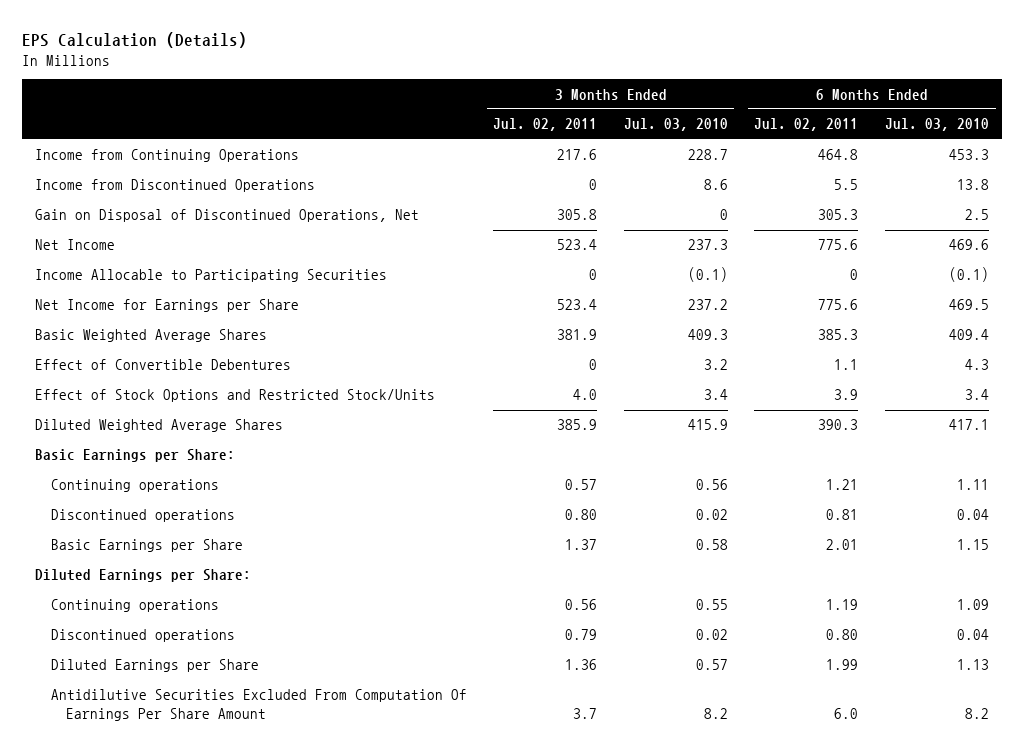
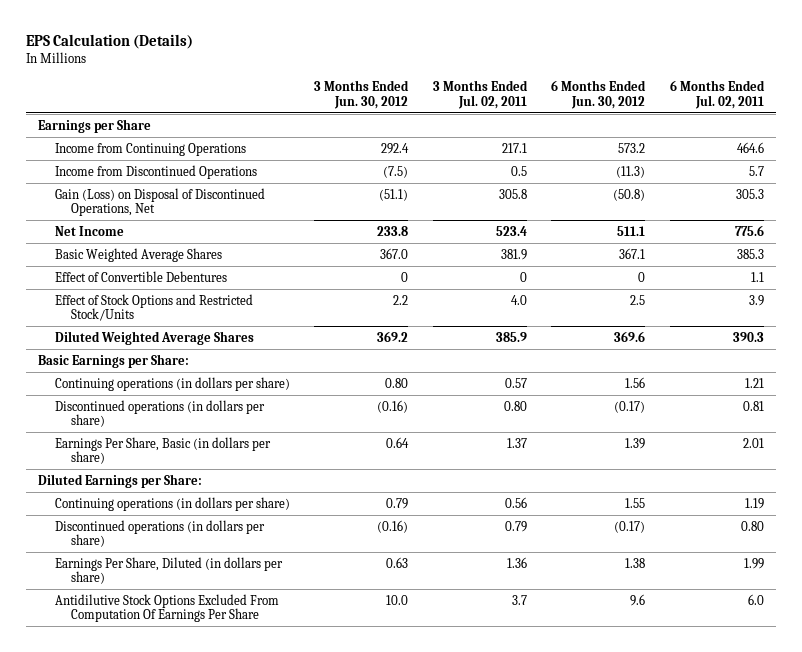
[623,118,728,132] Jul. 03, 2010 -> none
[884,118,989,132] Jul. 03, 2010 -> none
none -> [314,79,410,109] 3 Months Ended Jun. 30, 2012
none -> [551,79,647,109] 6 Months Ended Jun. 30, 2012
none -> [38,118,152,133] Earnings per Share
[557,149,598,161] 217.6 -> [501,142,527,153] 217.1
[818,149,859,161] 464.8 -> [736,141,764,153] 464.6
[589,179,598,191] 0 -> [510,165,527,176] 0.5
[834,179,859,191] 5.5 -> [748,165,764,176] 5.7
[35,209,420,223] Gain on Disposal of Discontinued Operations, Net -> [54,187,265,217] Gain (Loss) on Disposal of Discontinued Operations, Net
[35,269,388,283] Income Allocable to Participating Securities -> none
[35,299,300,313] Net Income for Earnings per Share -> none
[50,479,219,493] Continuing operations -> [54,376,290,391] Continuing operations (in dollars per share)
[50,509,235,523] Discontinued operations -> [54,399,265,428] Discontinued operations (in dollars per share)
[50,539,243,553] Basic Earnings per Share -> [54,436,271,465] Earnings Per Share, Basic (in dollars per share)
[50,599,219,613] Continuing operations -> [54,496,290,511] Continuing operations (in dollars per share)
[50,629,235,643] Discontinued operations -> [54,519,265,548] Discontinued operations (in dollars per share)
[50,659,259,673] Diluted Earnings per Share -> [54,556,283,585] Earnings Per Share, Diluted (in dollars per share)
[50,689,467,722] Antidilutive Securities Excluded From Computation Of Earnings Per Share Amount -> [54,593,279,623] Antidilutive Stock Options Excluded From Computation Of Earnings Per Share

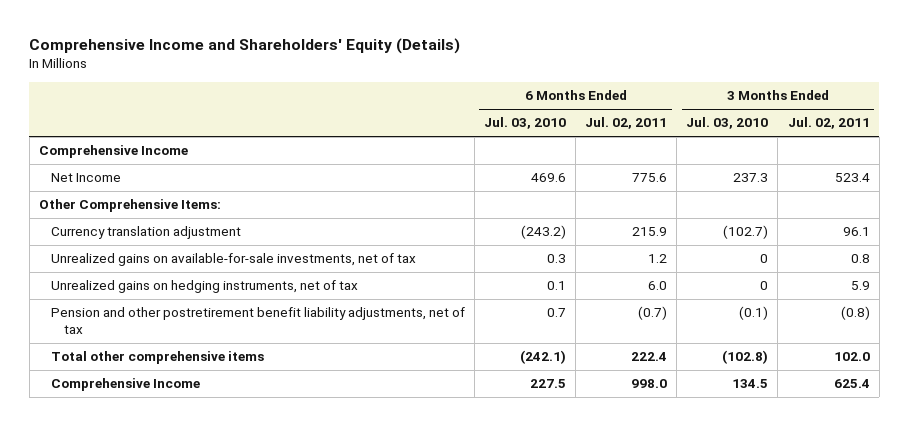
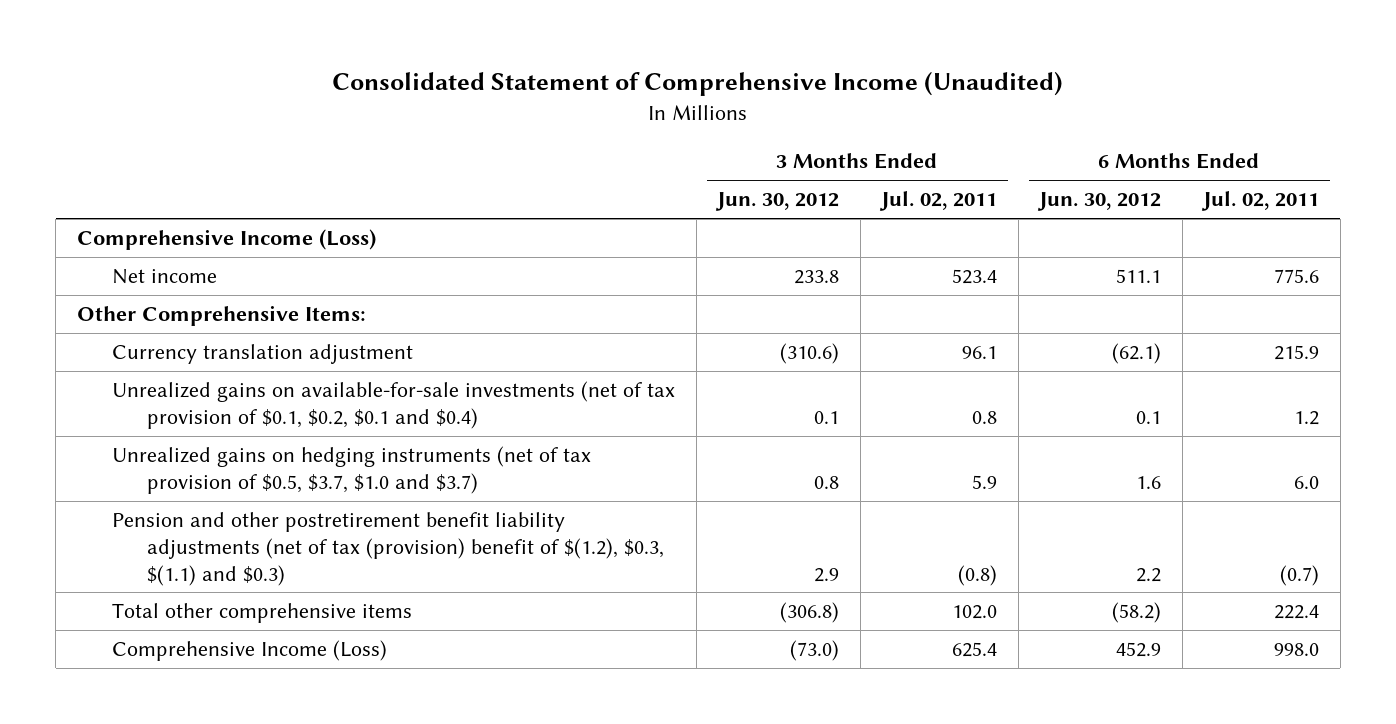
[29,38,461,55] Comprehensive Income and Shareholders' Equity (Details) -> [331,71,1063,97] Consolidated Statement of Comprehensive Income (Unaudited)
[484,117,567,130] Jul. 03, 2010 -> none
[686,117,769,130] Jul. 03, 2010 -> none
none -> [715,192,840,212] Jun. 30, 2012
none -> [1037,192,1162,212] Jun. 30, 2012
[38,145,188,159] Comprehensive Income -> [76,229,376,251] Comprehensive Income (Loss)
[51,173,122,183] Net Income -> [111,269,217,285] Net income
[51,253,417,267] Unrealized gains on available-for-sale investments, net of tax -> [111,381,675,429] Unrealized gains on available-for-sale investments (net of tax provision of $0.1, $0.2, $0.1 and $0.4)
[51,280,359,294] Unrealized gains on hedging instruments, net of tax -> [111,446,591,494] Unrealized gains on hedging instruments (net of tax provision of $0.5, $3.7, $1.0 and $3.7)
[51,307,466,334] Pension and other postretirement benefit liability adjustments, net of tax -> [111,512,665,586] Pension and other postretirement benefit liability adjustments (net of tax (provision) benefit of $(1.2), $0.3, $(1.1) and $0.3)
[51,378,201,392] Comprehensive Income -> [111,640,387,662] Comprehensive Income (Loss)

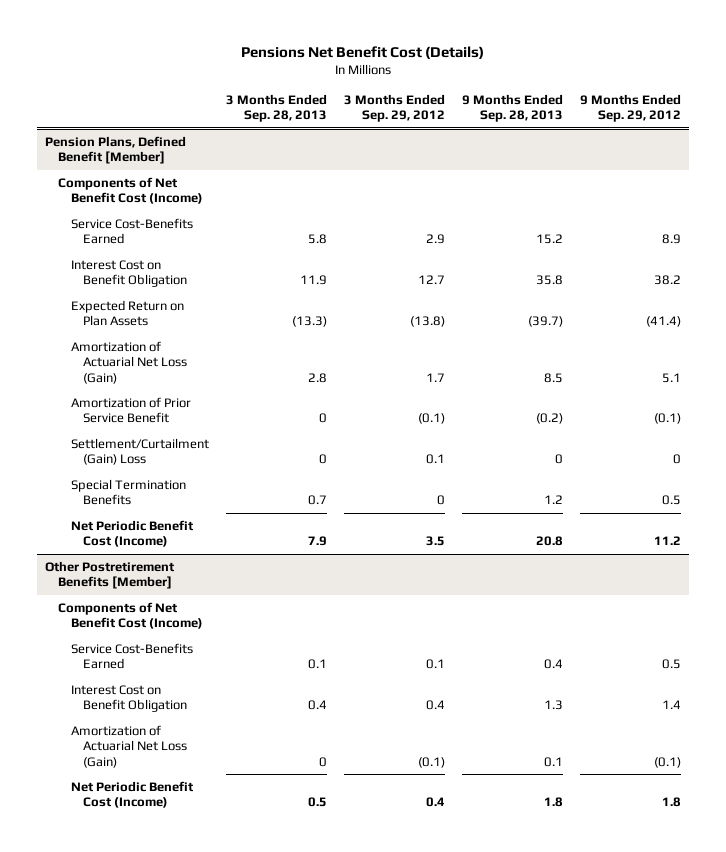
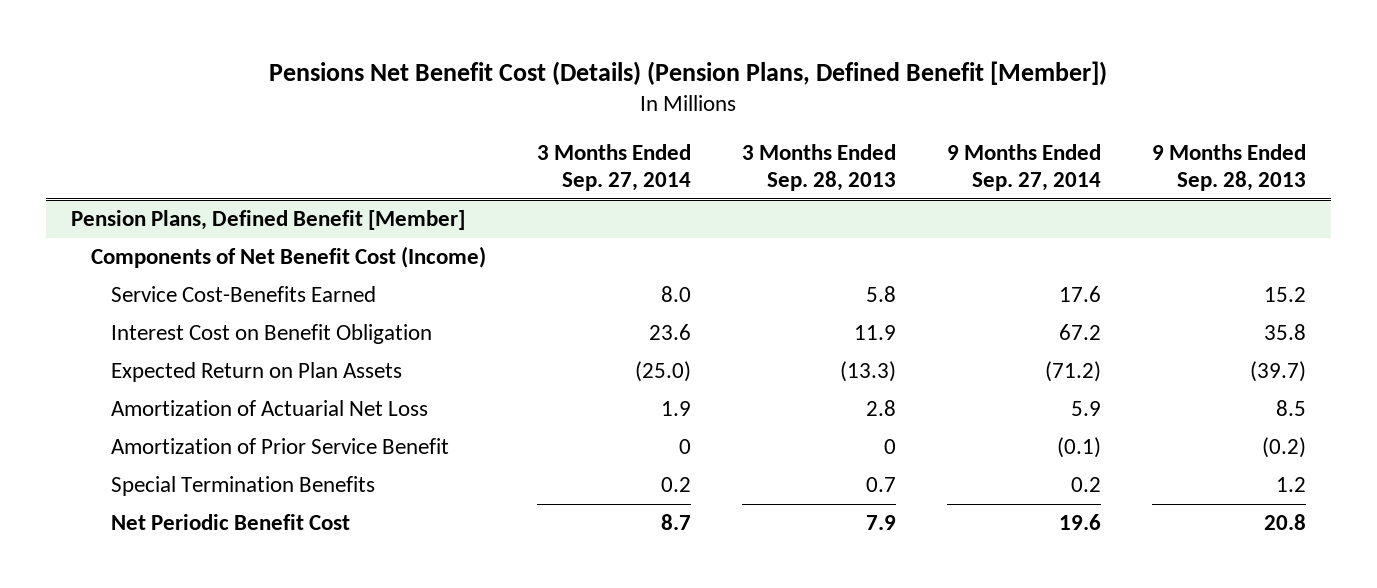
[240,45,484,59] Pensions Net Benefit Cost (Details) -> [269,60,1108,85] Pensions Net Benefit Cost (Details) (Pension Plans, Defined Benefit [Member])
[343,94,445,123] 3 Months Ended Sep. 29, 2012 -> none
[579,94,681,123] 9 Months Ended Sep. 29, 2012 -> none
none -> [536,144,691,192] 3 Months Ended Sep. 27, 2014
none -> [946,144,1101,192] 9 Months Ended Sep. 27, 2014
[70,340,188,384] Amortization of Actuarial Net Loss (Gain) -> [110,400,428,417] Amortization of Actuarial Net Loss
[70,437,209,466] Settlement/Curtailment (Gain) Loss -> none
[45,560,176,590] Other Postretirement Benefits [Member] -> none
[57,601,203,630] Components of Net Benefit Cost (Income) -> none
[70,642,193,670] Service Cost-Benefits Earned -> none
[70,684,188,713] Interest Cost on Benefit Obligation -> none
[70,724,188,768] Amortization of Actuarial Net Loss (Gain) -> none
[70,780,194,809] Net Periodic Benefit Cost (Income) -> none
[70,519,194,548] Net Periodic Benefit Cost (Income) -> [110,514,350,531] Net Periodic Benefit Cost

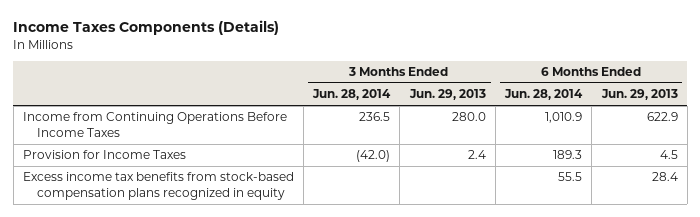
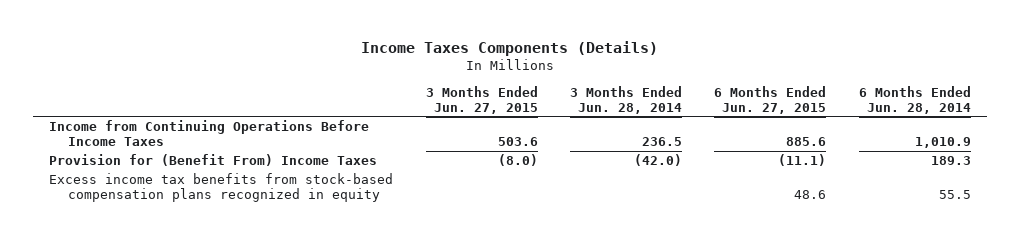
[408,89,486,101] Jun. 29, 2013 -> none
[600,89,678,101] Jun. 29, 2013 -> none
none -> [425,85,538,114] 3 Months Ended Jun. 27, 2015
none -> [714,85,827,114] 6 Months Ended Jun. 27, 2015
[22,150,186,160] Provision for Income Taxes -> [49,154,378,167] Provision for (Benefit From) Income Taxes

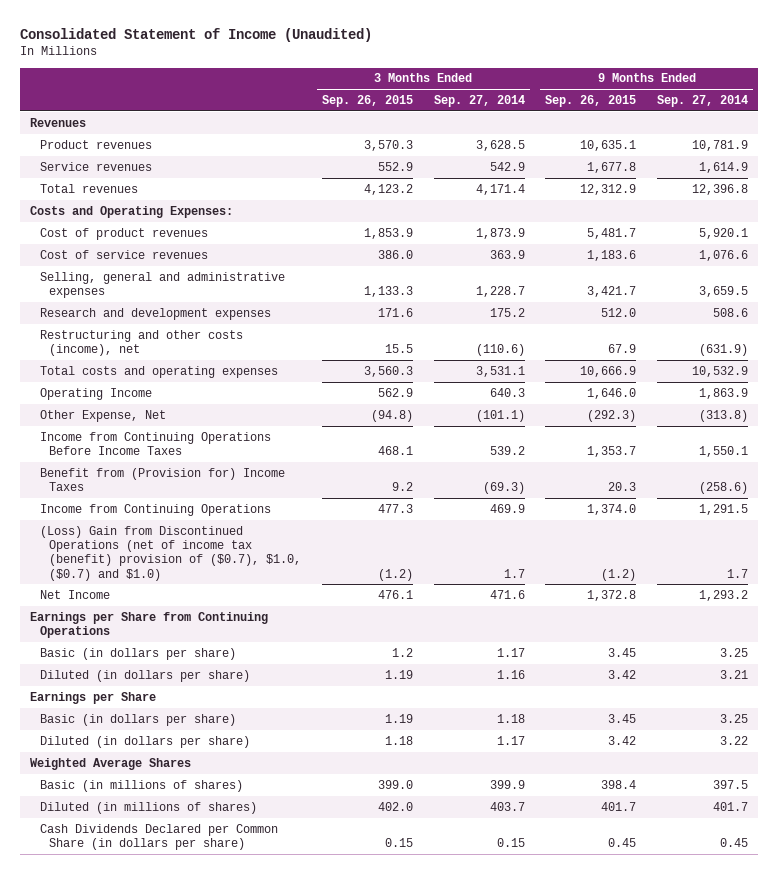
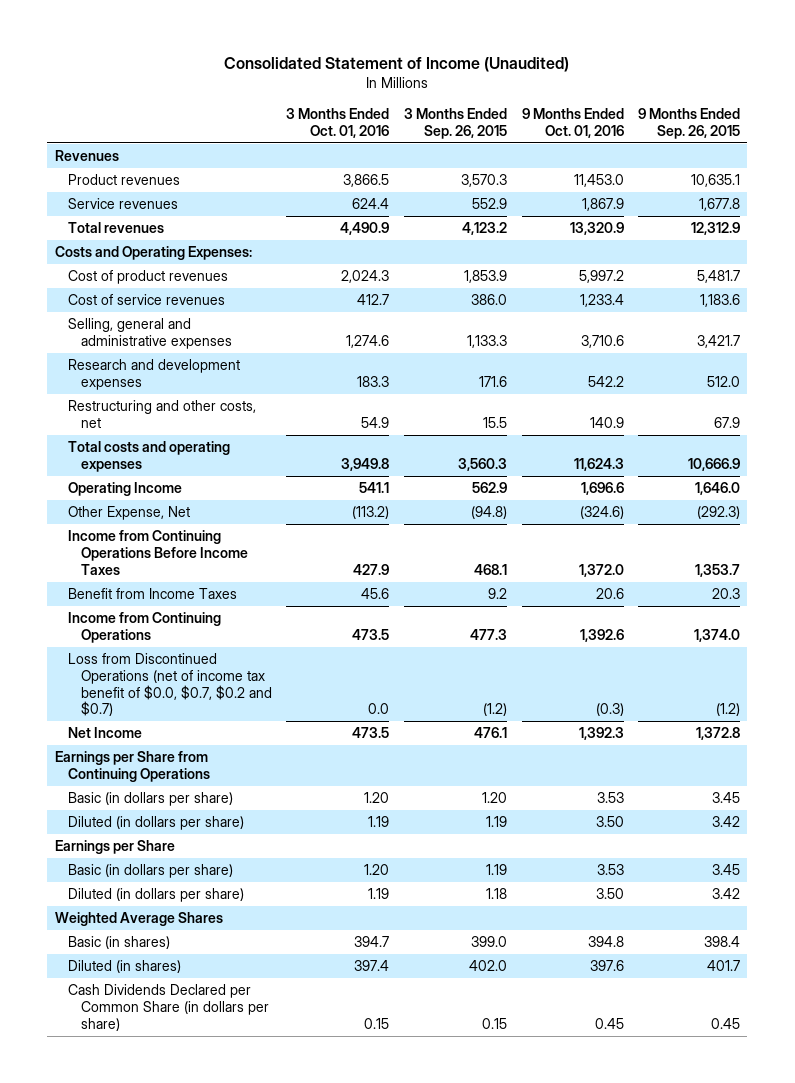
[433,94,525,107] Sep. 27, 2014 -> none
[656,94,748,107] Sep. 27, 2014 -> none
none -> [286,107,390,138] 3 Months Ended Oct. 01, 2016
none -> [521,107,624,138] 9 Months Ended Oct. 01, 2016
[39,329,243,357] Restructuring and other costs (income), net -> [67,400,256,428] Restructuring and other costs, net
[39,467,285,492] Benefit from (Provision for) Income Taxes -> [67,588,237,600] Benefit from Income Taxes
[39,525,302,581] (Loss) Gain from Discontinued Operations (net of income tax (benefit) provision of ($0.7), $1.0, ($0.7) and $1.0) -> [67,653,272,717] Loss from Discontinued Operations (net of income tax benefit of $0.0, $0.7, $0.2 and $0.7)
[392,647,414,657] 1.2 -> [481,792,507,804] 1.20
[39,779,243,792] Basic (in millions of shares) -> [67,936,170,950] Basic (in shares)
[39,801,257,814] Diluted (in millions of shares) -> [67,960,181,974] Diluted (in shares)

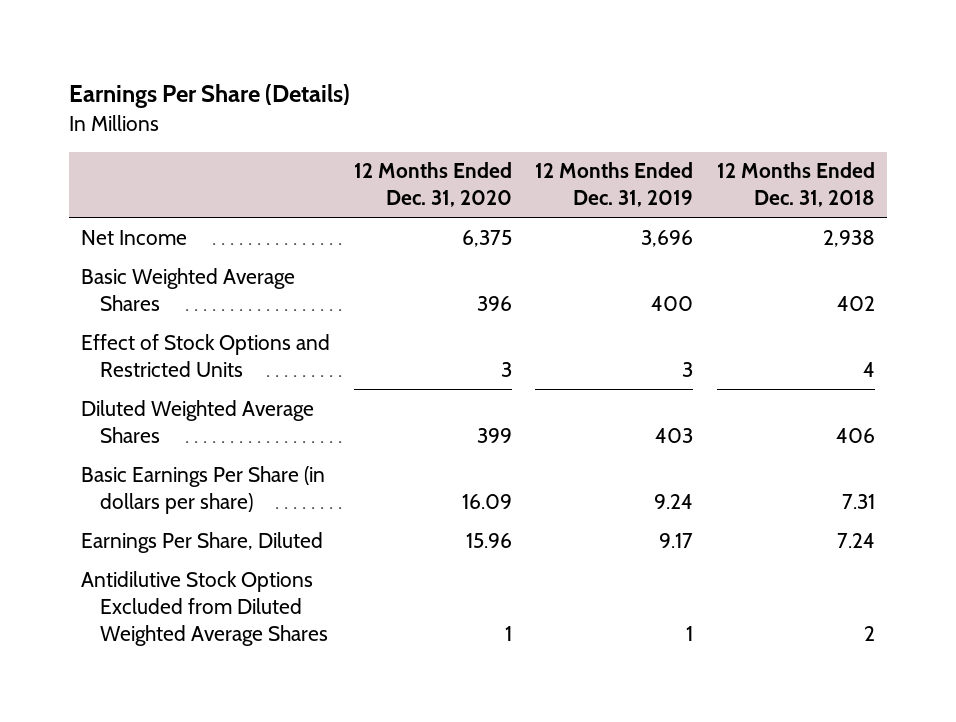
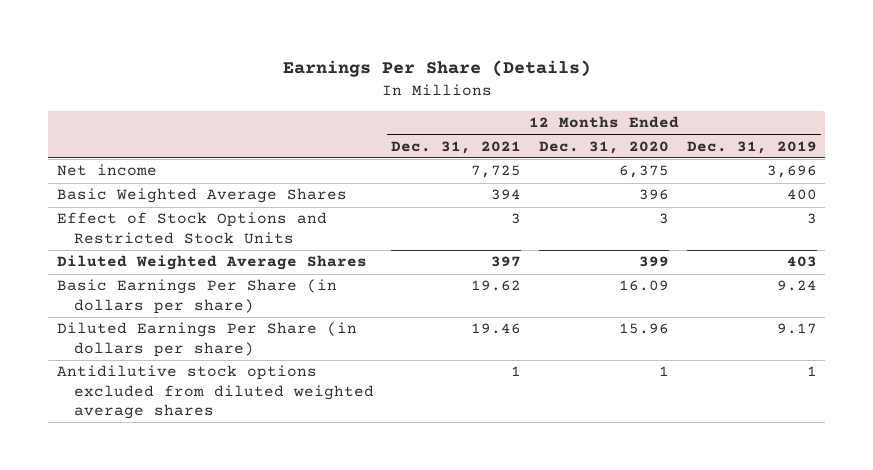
[716,162,875,208] 12 Months Ended Dec. 31, 2018 -> none
none -> [391,140,522,154] Dec. 31, 2021
[81,229,188,245] Net Income -> [56,164,157,177] Net income
[81,333,331,377] Effect of Stock Options and Restricted Units -> [56,212,327,244] Effect of Stock Options and Restricted Stock Units
[81,531,324,553] Earnings Per Share, Diluted -> [56,322,357,357] Diluted Earnings Per Share (in dollars per share)
[81,570,328,646] Antidilutive Stock Options Excluded from Diluted Weighted Average Shares -> [56,365,374,420] Antidilutive stock options excluded from diluted weighted average shares

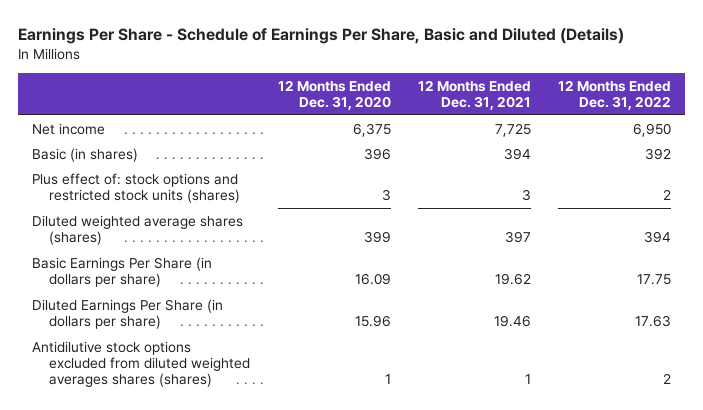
[282,60,591,78] Earnings Per Share (Details) -> [18,28,625,45] Earnings Per Share - Schedule of Earnings Per Share, Basic and Diluted (Details)
[686,140,817,154] Dec. 31, 2019 -> none
none -> [558,79,672,111] 12 Months Ended Dec. 31, 2022
[56,188,347,204] Basic Weighted Average Shares -> [31,147,138,162] Basic (in shares)
[56,212,327,244] Effect of Stock Options and Restricted Stock Units -> [31,172,241,204] Plus effect of: stock options and restricted stock units (shares)
[56,255,367,271] Diluted Weighted Average Shares -> [31,214,243,246] Diluted weighted average shares (shares)
[56,365,374,420] Antidilutive stock options excluded from diluted weighted average shares -> [31,340,251,388] Antidilutive stock options excluded from diluted weighted averages shares (shares)

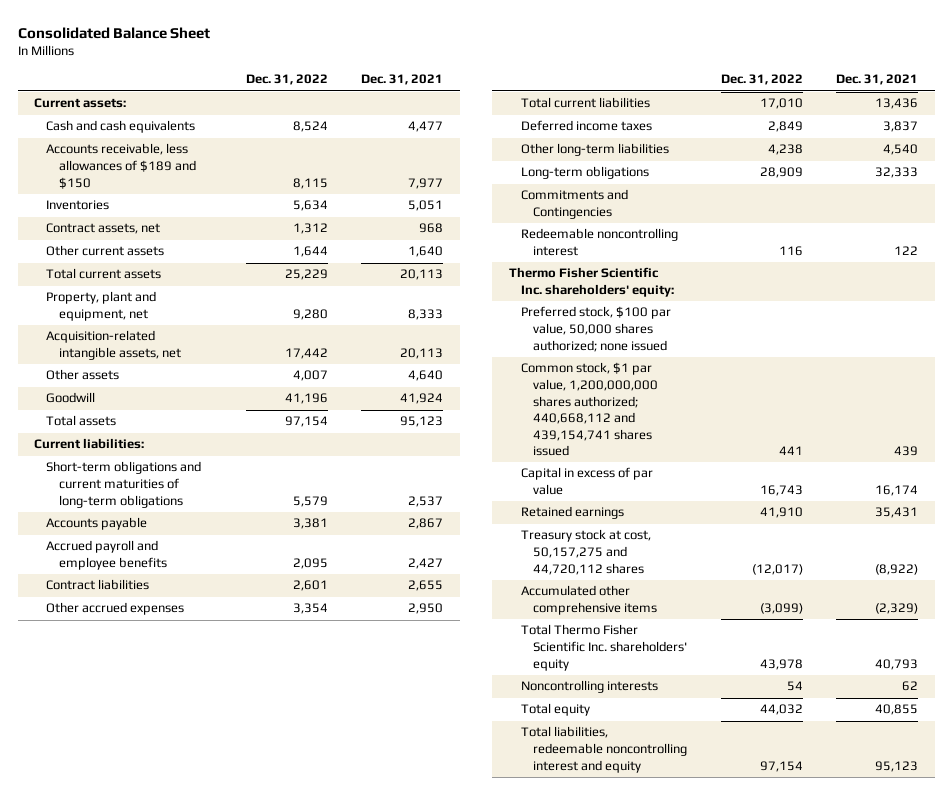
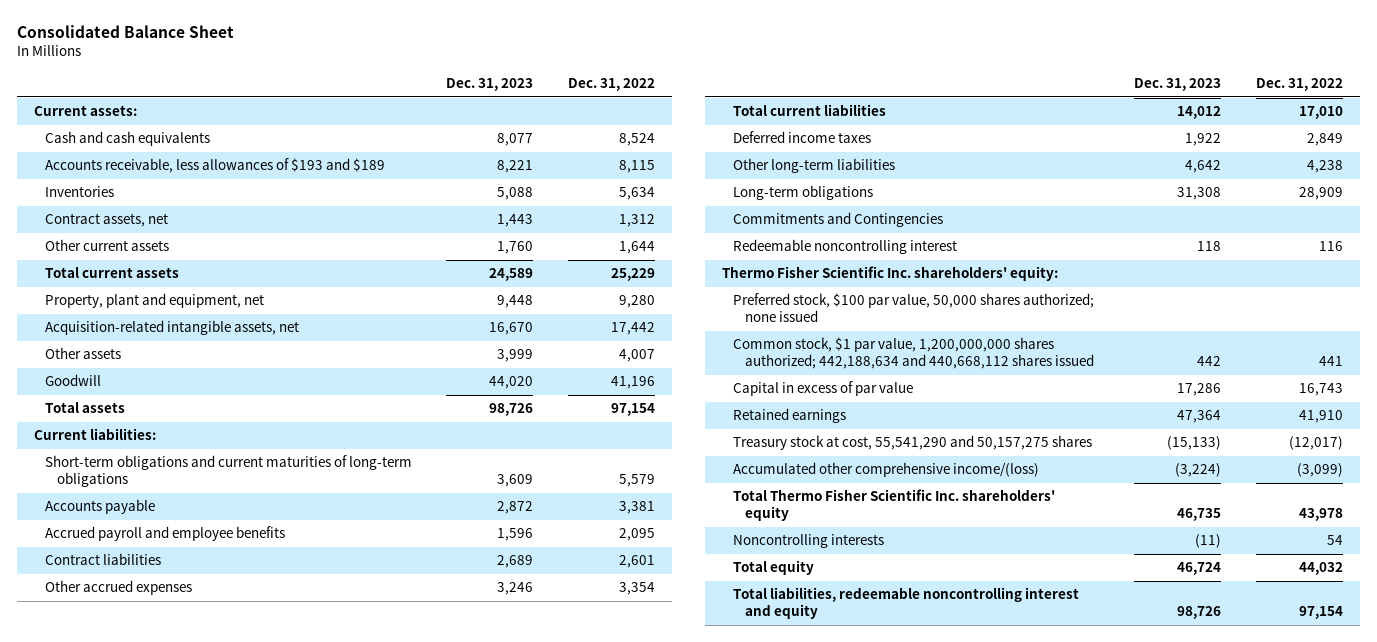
[361,74,444,86] Dec. 31, 2021 -> none
none -> [446,77,534,91] Dec. 31, 2023
[46,143,196,189] Accounts receivable, less allowances of $189 and $150 -> [45,158,386,174] Accounts receivable, less allowances of $193 and $189
[521,362,659,457] Common stock, $1 par value, 1,200,000,000 shares authorized; 440,668,112 and 439,154,741 shares issued -> [733,337,1094,369] Common stock, $1 par value, 1,200,000,000 shares authorized; 442,188,634 and 440,668,112 shares issued
[521,529,652,575] Treasury stock at cost, 50,157,275 and 44,720,112 shares -> [733,435,1093,451] Treasury stock at cost, 55,541,290 and 50,157,275 shares
[521,585,658,615] Accumulated other comprehensive items -> [733,462,1040,478] Accumulated other comprehensive income/(loss)

